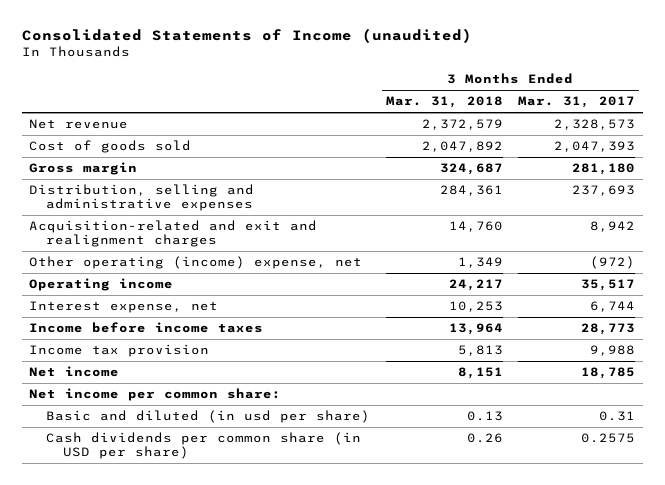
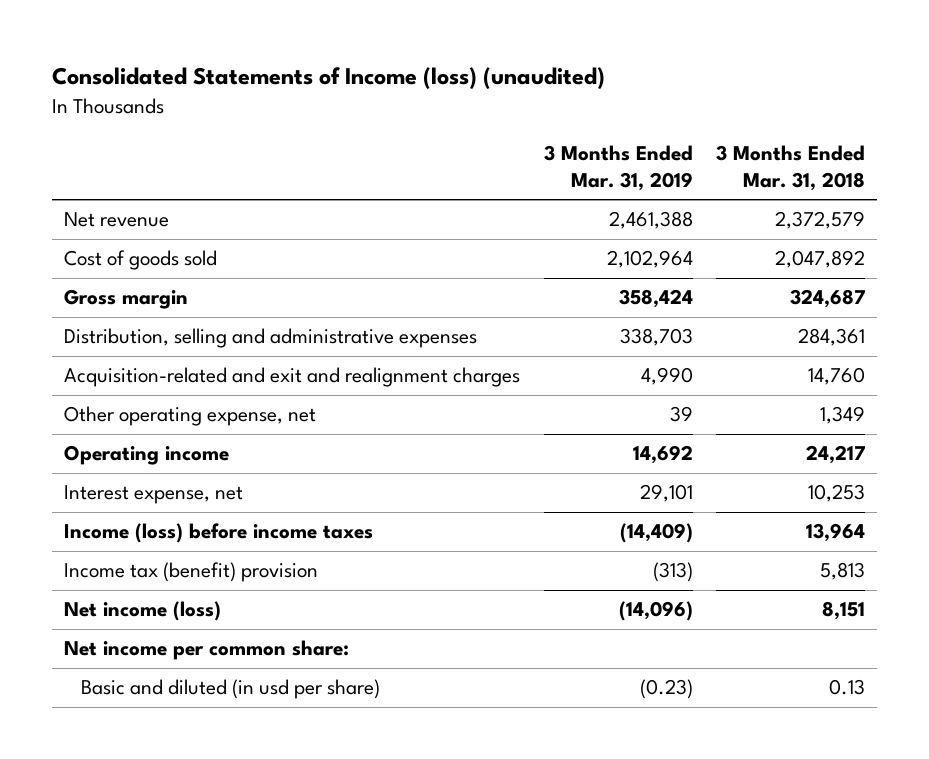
[21,28,472,44] Consolidated Statements of Income (unaudited) -> [52,67,606,90] Consolidated Statements of Income (loss) (unaudited)
[518,96,636,109] Mar. 31, 2017 -> none
none -> [543,144,693,191] 3 Months Ended Mar. 31, 2019
[29,256,363,270] Other operating (income) expense, net -> [63,406,316,427] Other operating expense, net
[29,322,264,334] Income before income taxes -> [63,523,373,544] Income (loss) before income taxes
[29,344,210,358] Income tax provision -> [63,562,318,583] Income tax (benefit) provision
[29,366,120,378] Net income -> [63,601,221,622] Net income (loss)
[46,432,362,460] Cash dividends per common share (in USD per share) -> none

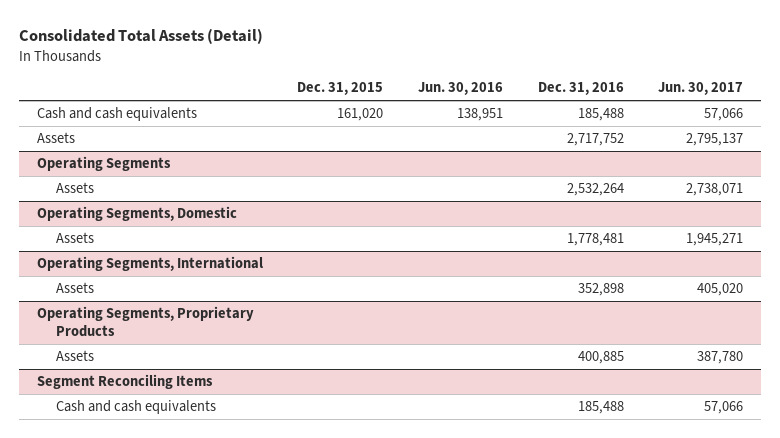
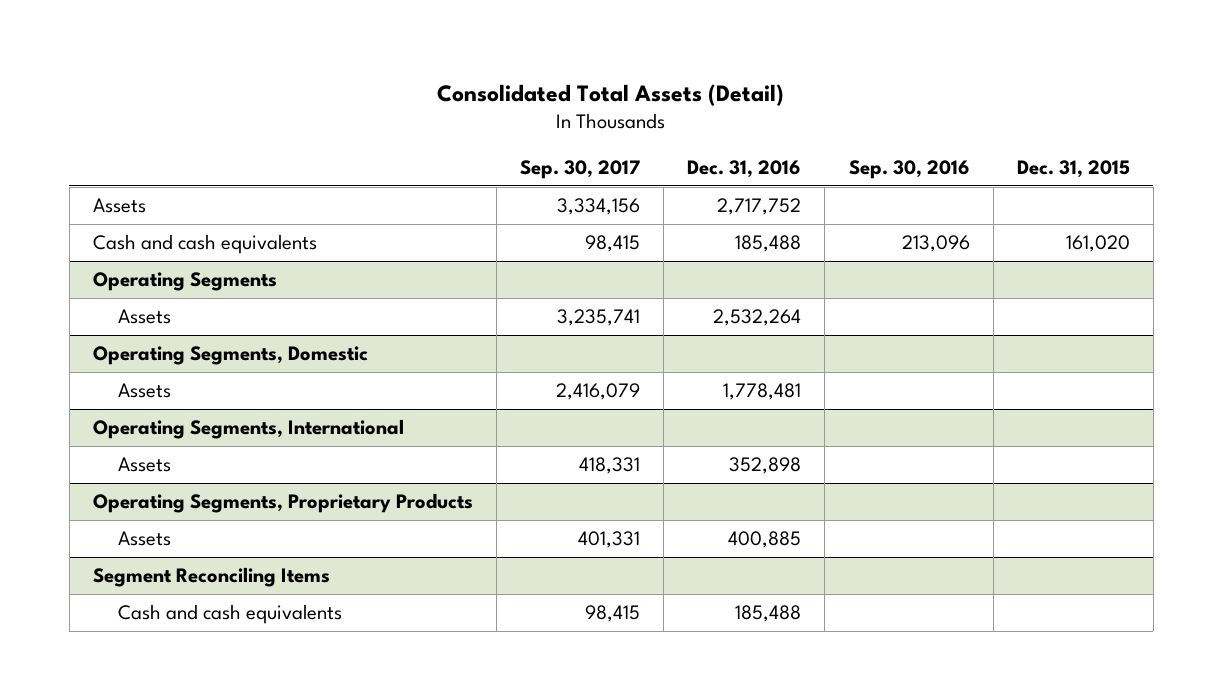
[417,82,503,96] Jun. 30, 2016 -> none
[658,82,744,96] Jun. 30, 2017 -> none
none -> [520,159,641,179] Sep. 30, 2017
none -> [848,159,970,179] Sep. 30, 2016
[36,107,197,122] Cash and cash equivalents -> [92,234,317,255] Cash and cash equivalents

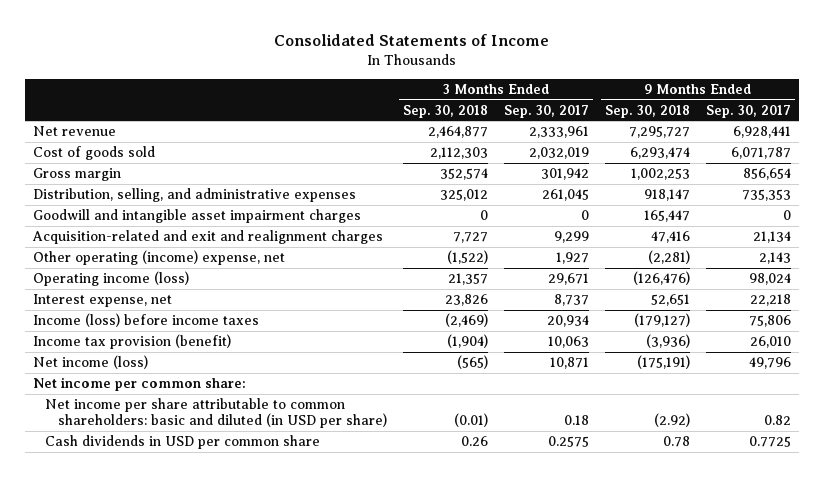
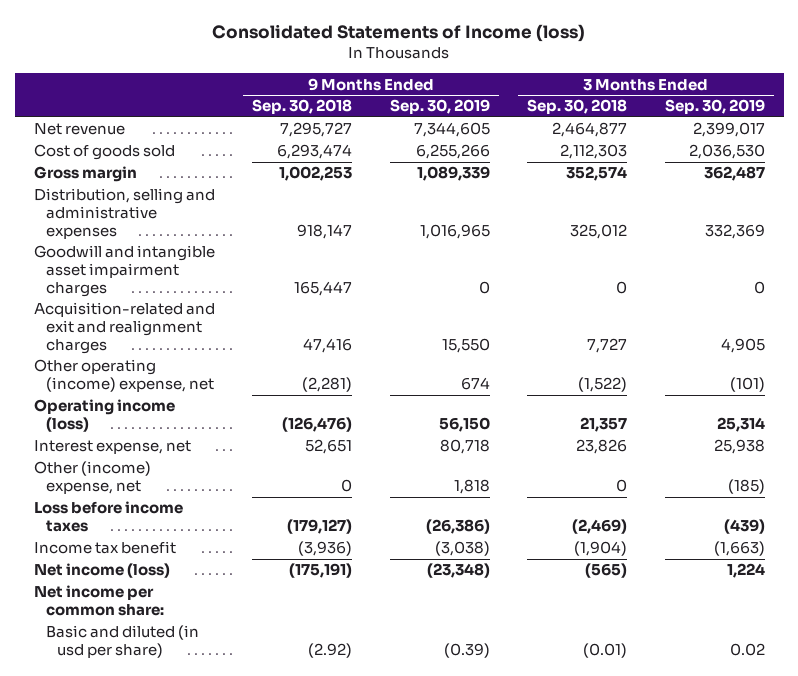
[273,34,549,47] Consolidated Statements of Income -> [212,24,586,43] Consolidated Statements of Income (loss)
[503,104,589,118] Sep. 30, 2017 -> none
[705,104,791,118] Sep. 30, 2017 -> none
none -> [389,99,490,115] Sep. 30, 2019
none -> [664,99,765,115] Sep. 30, 2019
[32,188,356,203] Distribution, selling, and administrative expenses -> [33,188,215,240] Distribution, selling and administrative expenses
none -> [33,461,151,495] Other (income) expense, net
[32,313,259,328] Income (loss) before income taxes -> [33,501,183,533] Loss before income taxes
[32,334,231,350] Income tax provision (benefit) -> [33,541,176,555] Income tax benefit
[45,435,321,450] Cash dividends in USD per common share -> none
[45,398,387,429] Net income per share attributable to common shareholders: basic and diluted (in USD per share) -> [45,625,199,659] Basic and diluted (in usd per share)

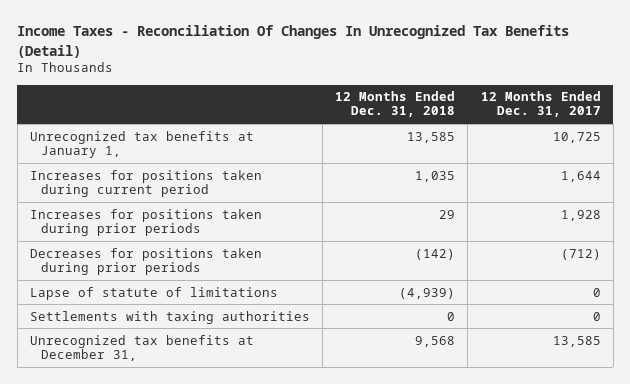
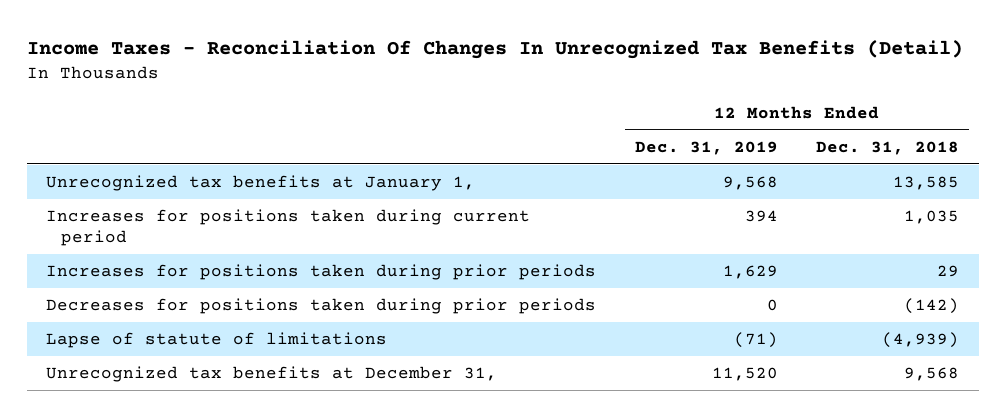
[480,91,601,118] 12 Months Ended Dec. 31, 2017 -> none
none -> [634,140,778,155] Dec. 31, 2019
[29,310,310,324] Settlements with taxing authorities -> none

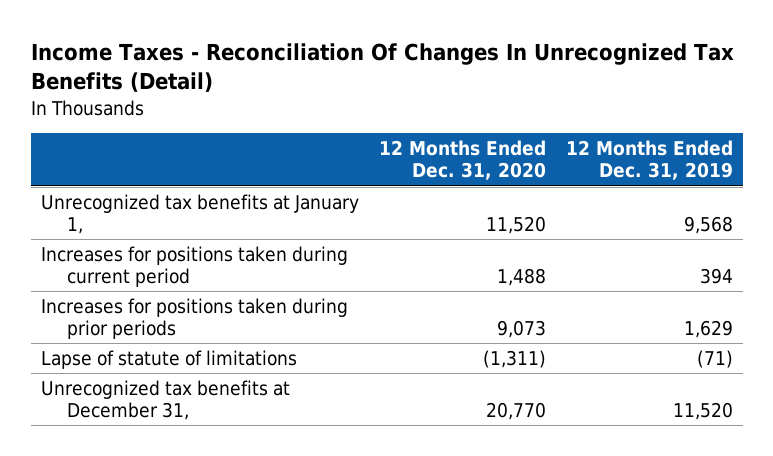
[816,140,960,155] Dec. 31, 2018 -> none
none -> [378,140,546,181] 12 Months Ended Dec. 31, 2020
[46,298,597,315] Decreases for positions taken during prior periods -> none

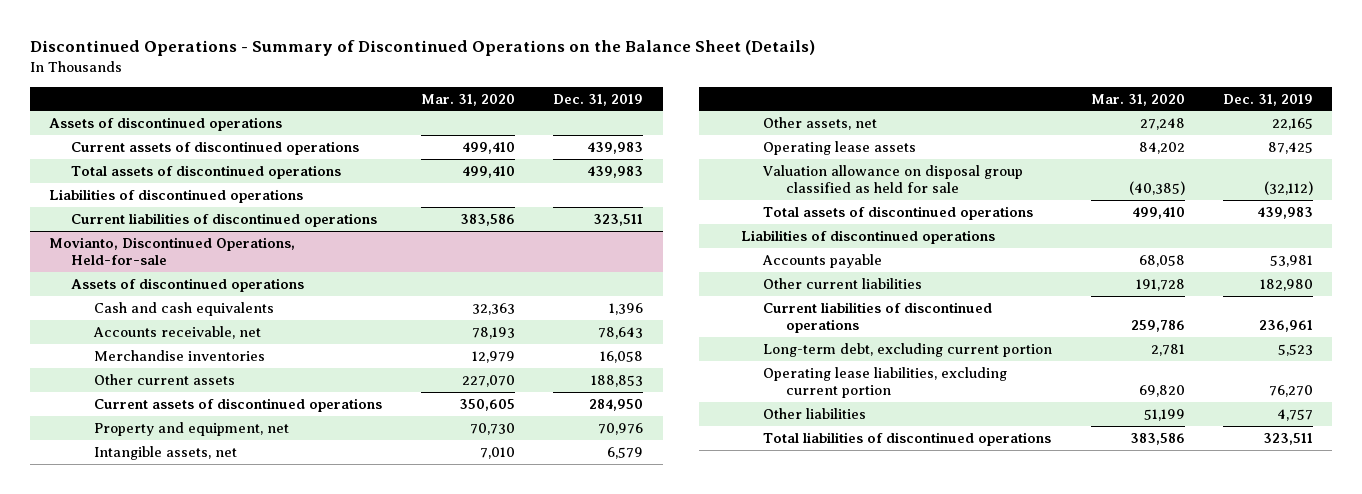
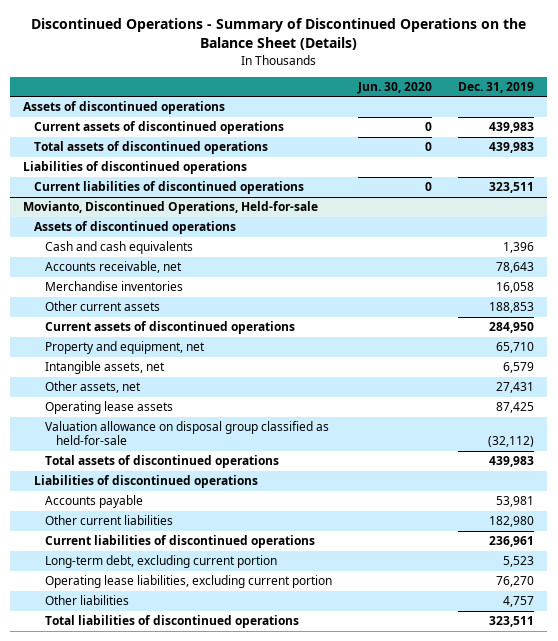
[421,93,516,106] Mar. 31, 2020 -> none
none -> [357,82,433,95] Jun. 30, 2020
[598,422,644,435] 70,976 -> [496,342,535,354] 65,710
[1271,117,1313,130] 22,165 -> [496,382,535,394] 27,431
[762,164,1024,194] Valuation allowance on disposal group classified as held for sale -> [45,421,330,446] Valuation allowance on disposal group classified as held-for-sale

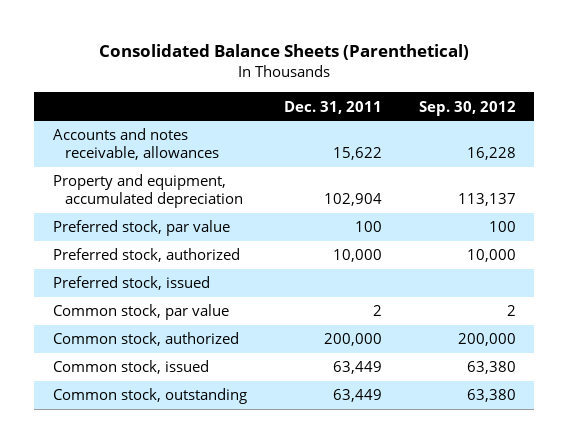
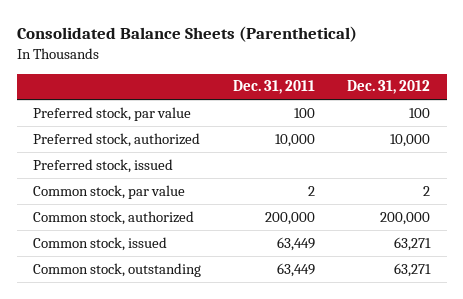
[418,100,516,116] Sep. 30, 2012 -> none
none -> [347,80,431,95] Dec. 31, 2012
[52,128,220,161] Accounts and notes receivable, allowances -> none
[52,174,244,209] Property and equipment, accumulated depreciation -> none

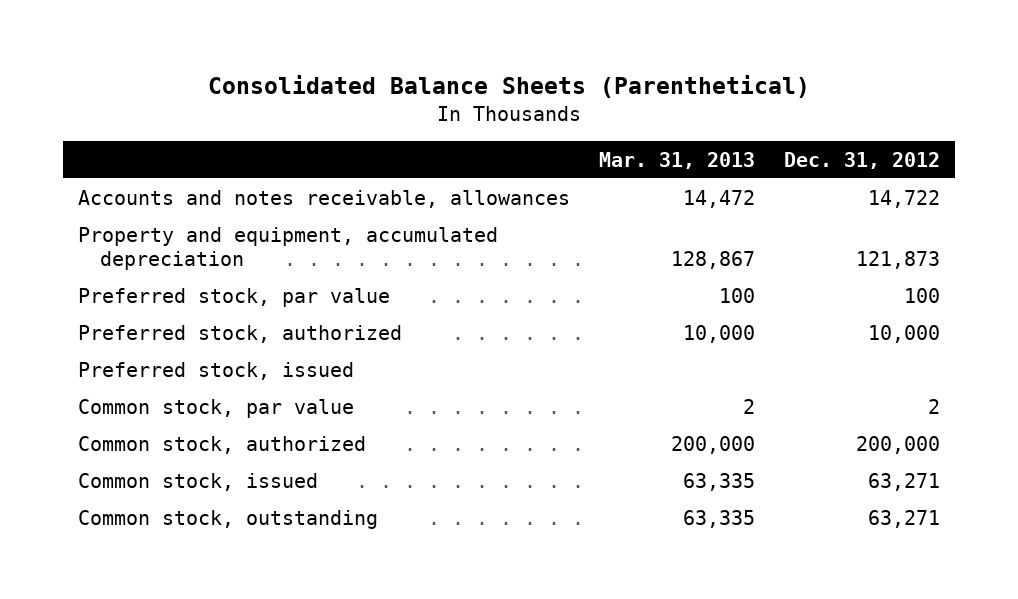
[233,80,316,95] Dec. 31, 2011 -> none
none -> [598,151,755,169] Mar. 31, 2013
none -> [77,189,570,208] Accounts and notes receivable, allowances
none -> [77,226,498,271] Property and equipment, accumulated depreciation

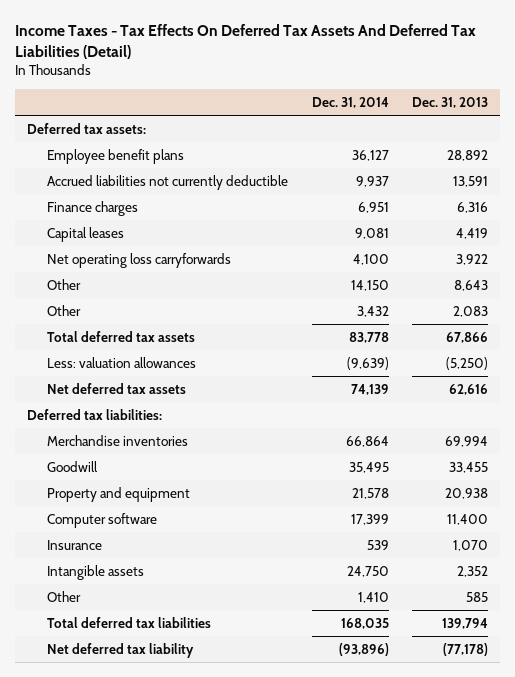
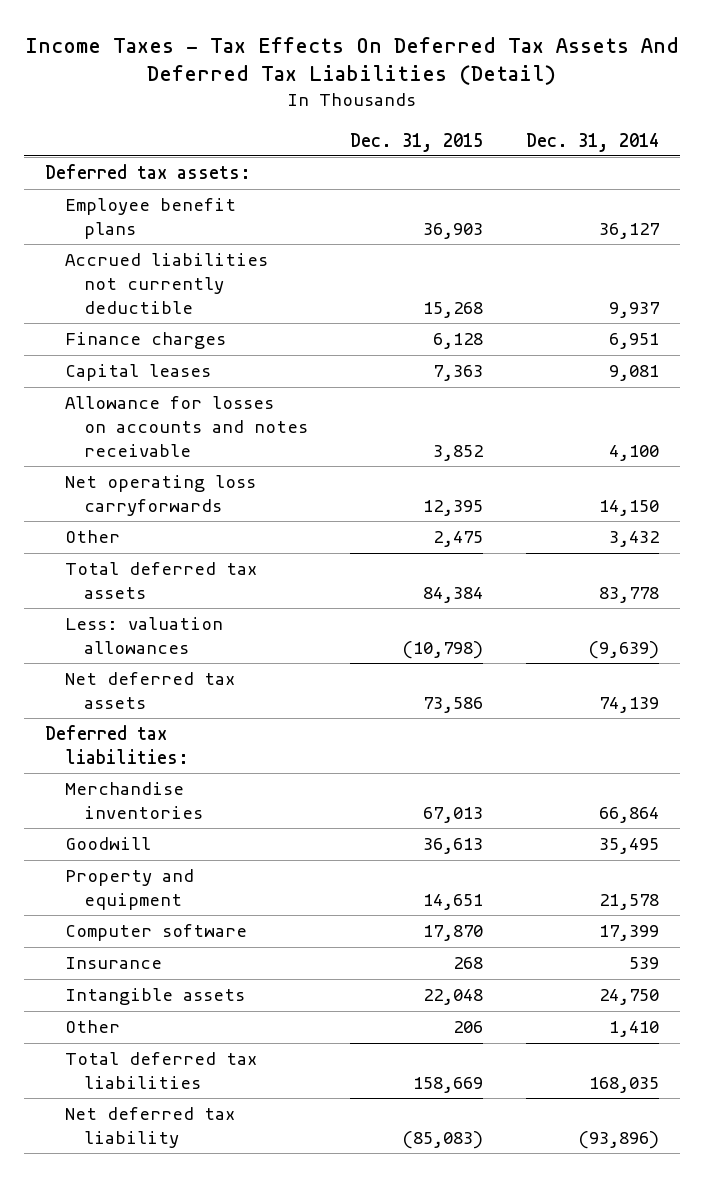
[412,96,489,108] Dec. 31, 2013 -> none
none -> [350,132,484,152] Dec. 31, 2015
[47,278,82,290] Other -> none
none -> [64,396,309,457] Allowance for losses on accounts and notes receivable
[352,253,389,265] 4,100 -> [598,499,659,516] 14,150

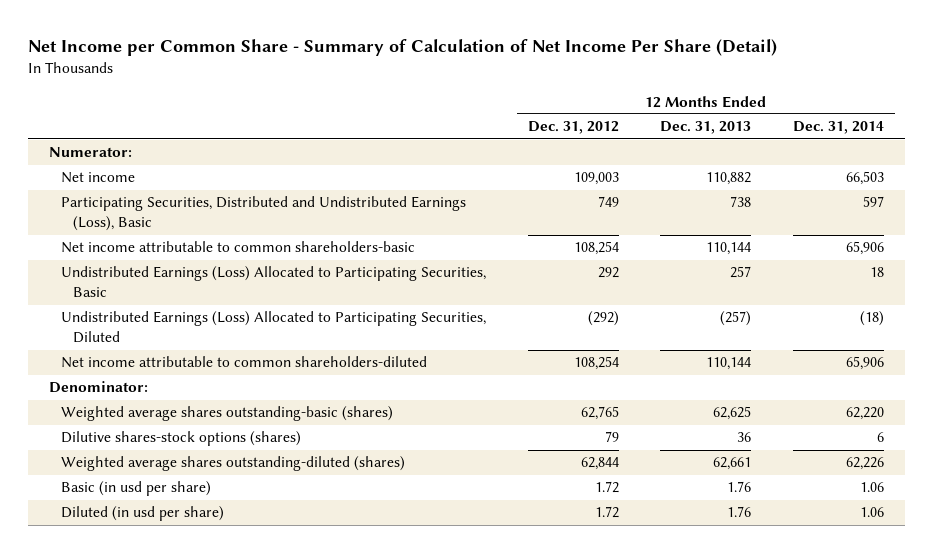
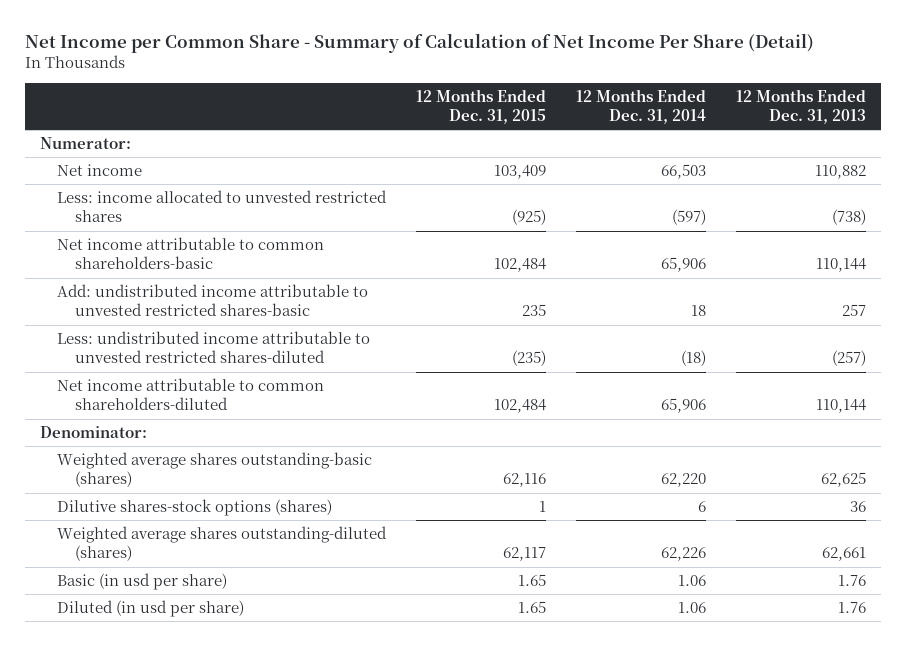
[527,121,619,135] Dec. 31, 2012 -> none
none -> [416,88,547,124] 12 Months Ended Dec. 31, 2015
[60,196,466,232] Participating Securities, Distributed and Undistributed Earnings (Loss), Basic -> none
none -> [57,190,388,223] Less: income allocated to unvested restricted shares
[60,266,486,298] Undistributed Earnings (Loss) Allocated to Participating Securities, Basic -> [57,284,369,317] Add: undistributed income attributable to unvested restricted shares-basic
[60,311,486,344] Undistributed Earnings (Loss) Allocated to Participating Securities, Diluted -> [57,331,371,364] Less: undistributed income attributable to unvested restricted shares-diluted

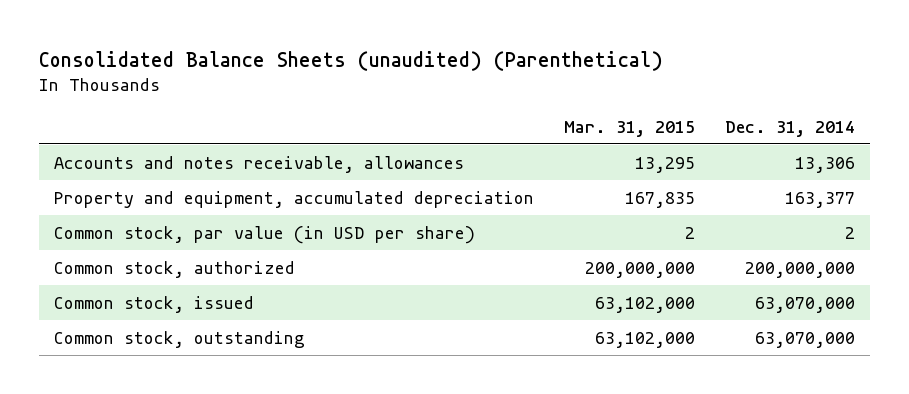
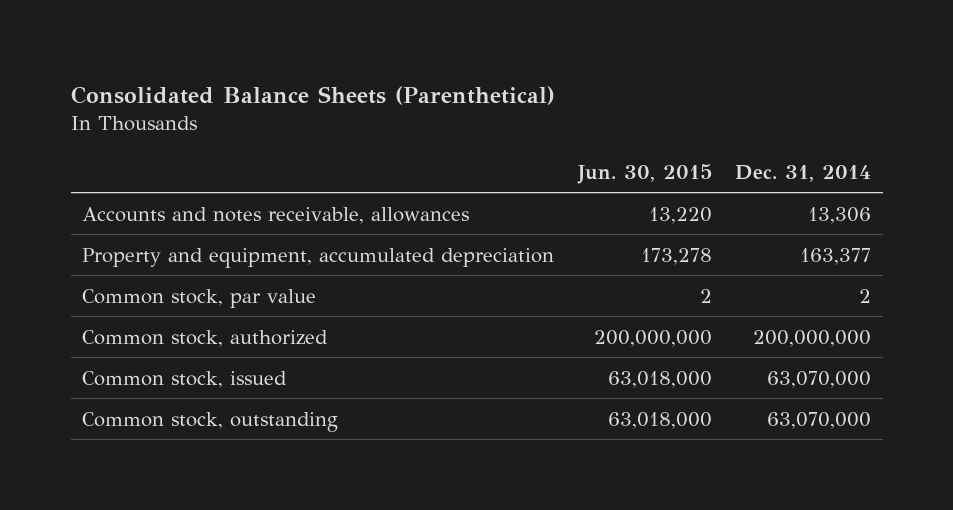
[39,50,664,71] Consolidated Balance Sheets (unaudited) (Parenthetical) -> [70,85,555,105] Consolidated Balance Sheets (Parenthetical)
[564,120,696,137] Mar. 31, 2015 -> none
none -> [576,163,712,184] Jun. 30, 2015
[54,225,476,244] Common stock, par value (in USD per share) -> [82,288,317,308] Common stock, par value

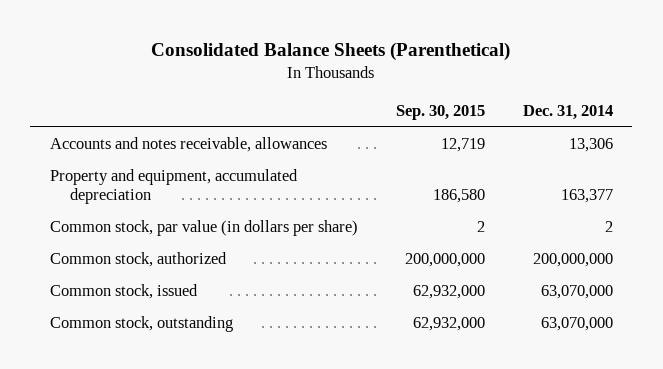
[576,163,712,184] Jun. 30, 2015 -> none
none -> [395,105,485,121] Sep. 30, 2015
[82,288,317,308] Common stock, par value -> [49,220,358,237] Common stock, par value (in dollars per share)

